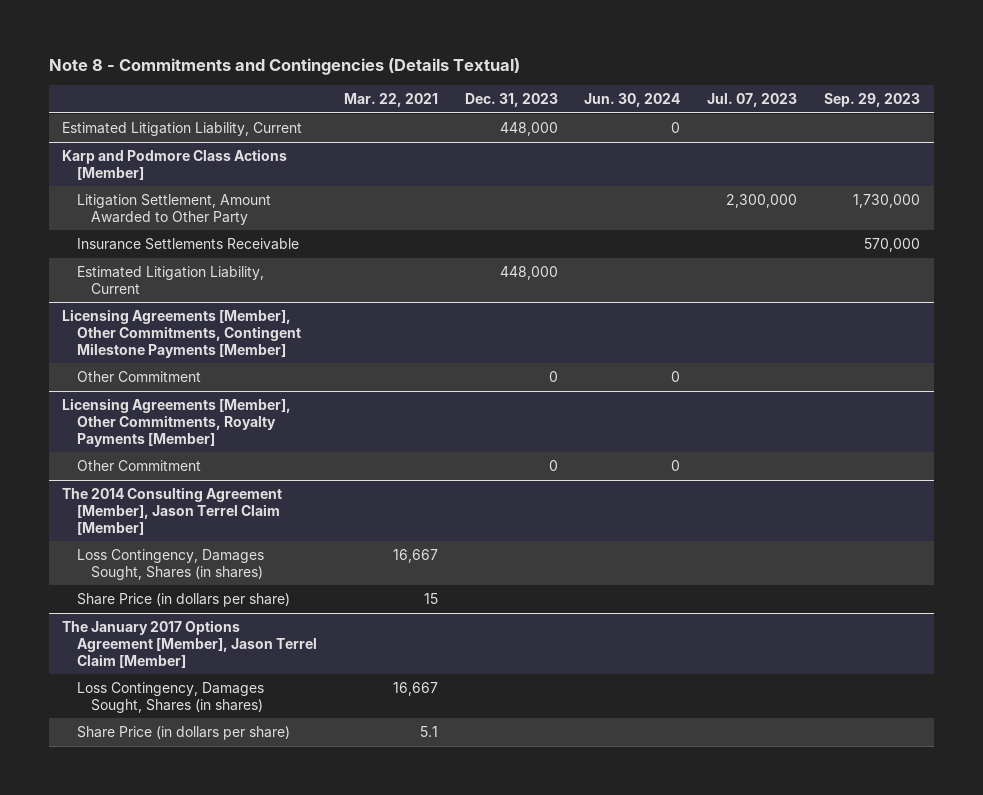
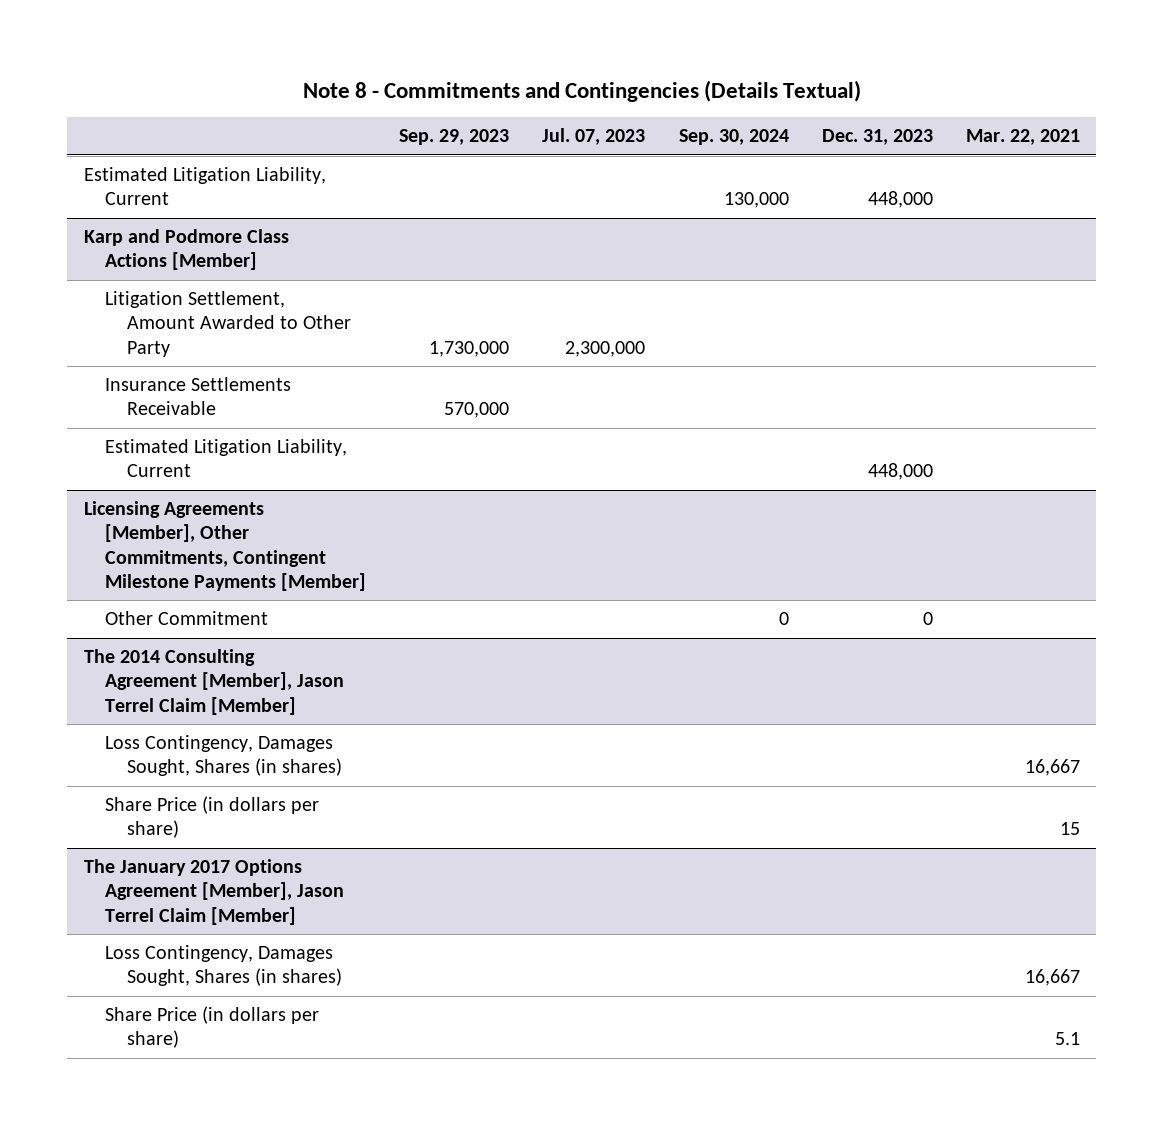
[584,93,681,108] Jun. 30, 2024 -> none
none -> [678,129,789,146] Sep. 30, 2024
[62,397,292,447] Licensing Agreements [Member], Other Commitments, Royalty Payments [Member] -> none
[76,459,201,471] Other Commitment -> none

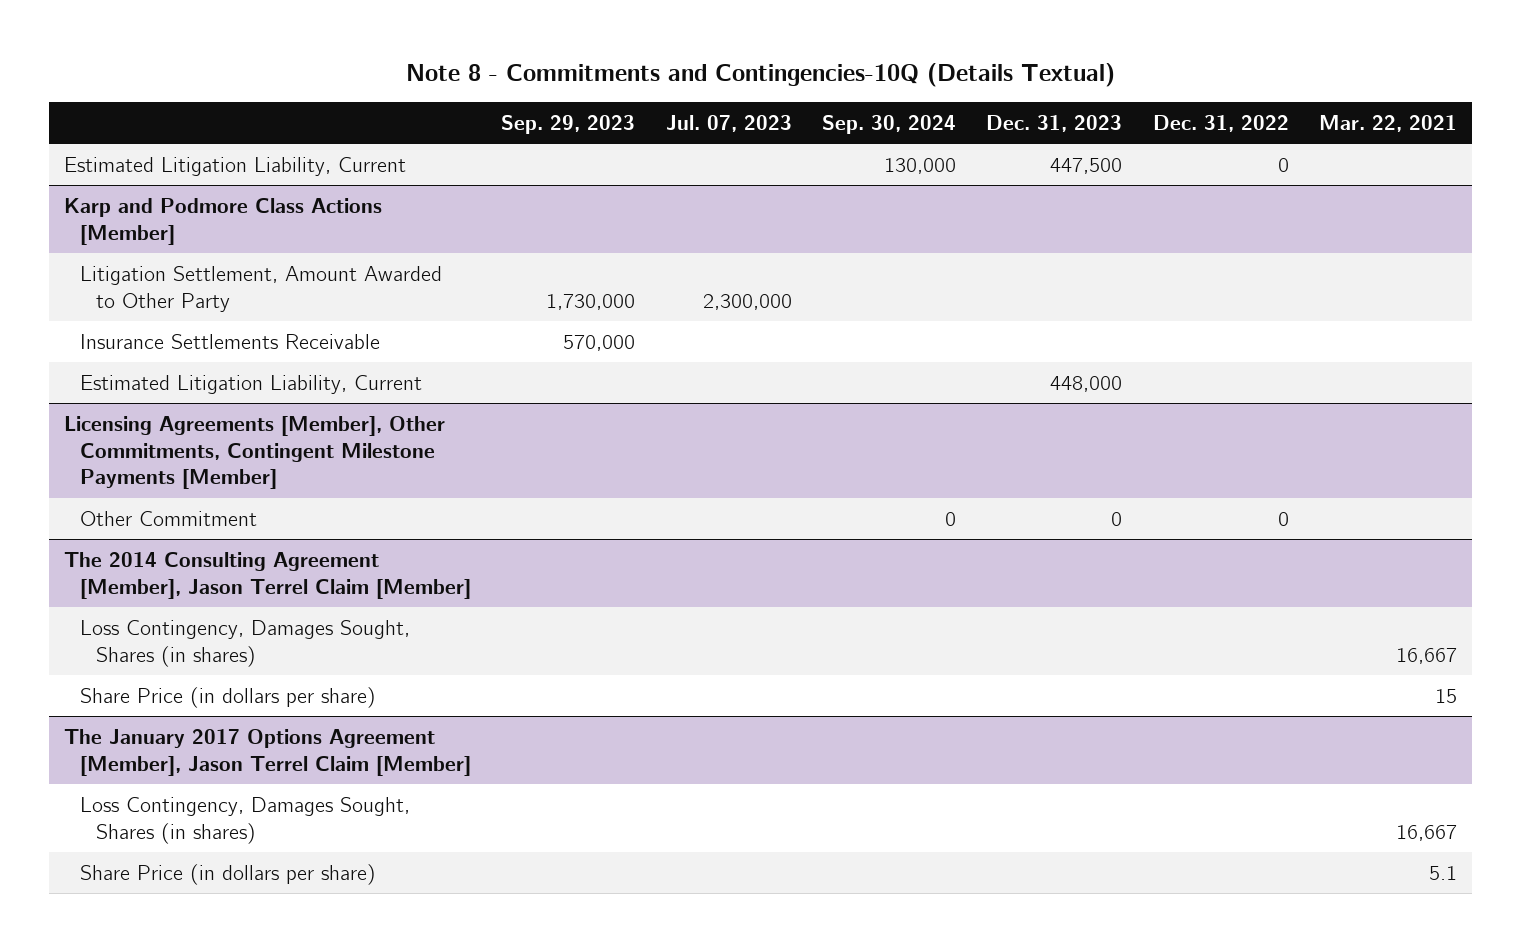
[302,79,861,102] Note 8 - Commitments and Contingencies (Details Textual) -> [405,63,1115,88] Note 8 - Commitments and Contingencies-10Q (Details Textual)
none -> [1152,114,1289,132] Dec. 31, 2022
[867,191,933,209] 448,000 -> [1050,157,1123,174] 447,500

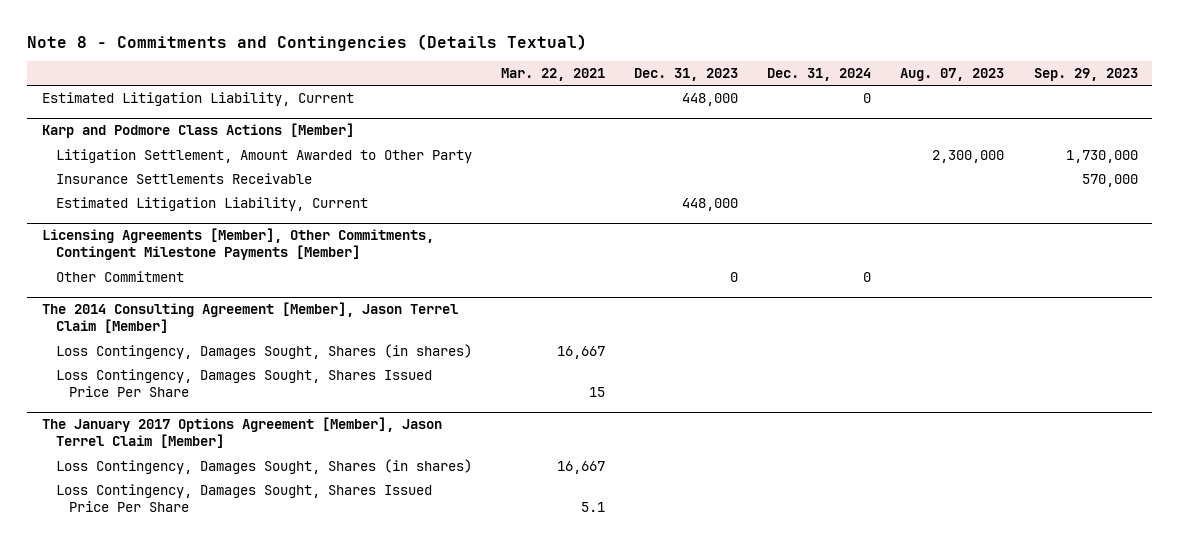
[405,63,1115,88] Note 8 - Commitments and Contingencies-10Q (Details Textual) -> [27,33,588,51] Note 8 - Commitments and Contingencies (Details Textual)
[665,114,792,132] Jul. 07, 2023 -> none
[821,114,956,134] Sep. 30, 2024 -> none
[1152,114,1289,132] Dec. 31, 2022 -> none
none -> [767,68,872,82] Dec. 31, 2024
none -> [900,68,1005,82] Aug. 07, 2023
[1050,157,1123,174] 447,500 -> [682,93,739,107] 448,000
[79,686,376,708] Share Price (in dollars per share) -> none
none -> [55,369,432,397] Loss Contingency, Damages Sought, Shares Issued Price Per Share
[79,863,376,885] Share Price (in dollars per share) -> none
none -> [55,484,432,512] Loss Contingency, Damages Sought, Shares Issued Price Per Share

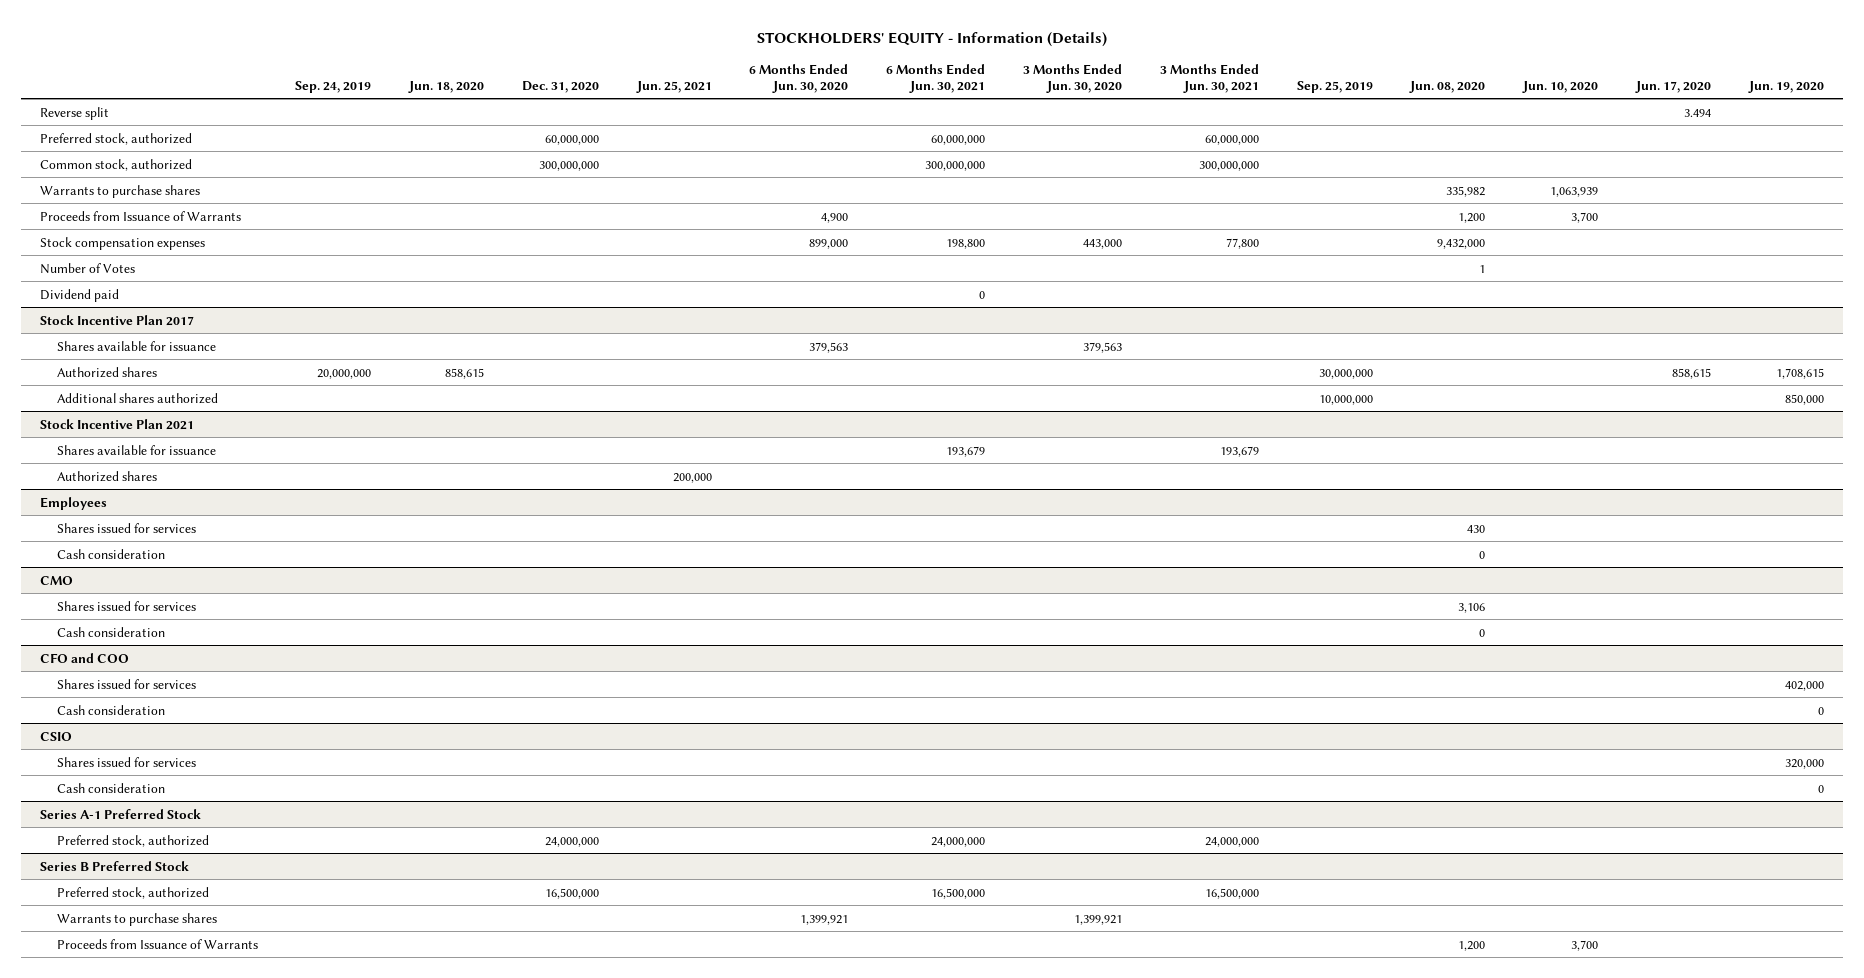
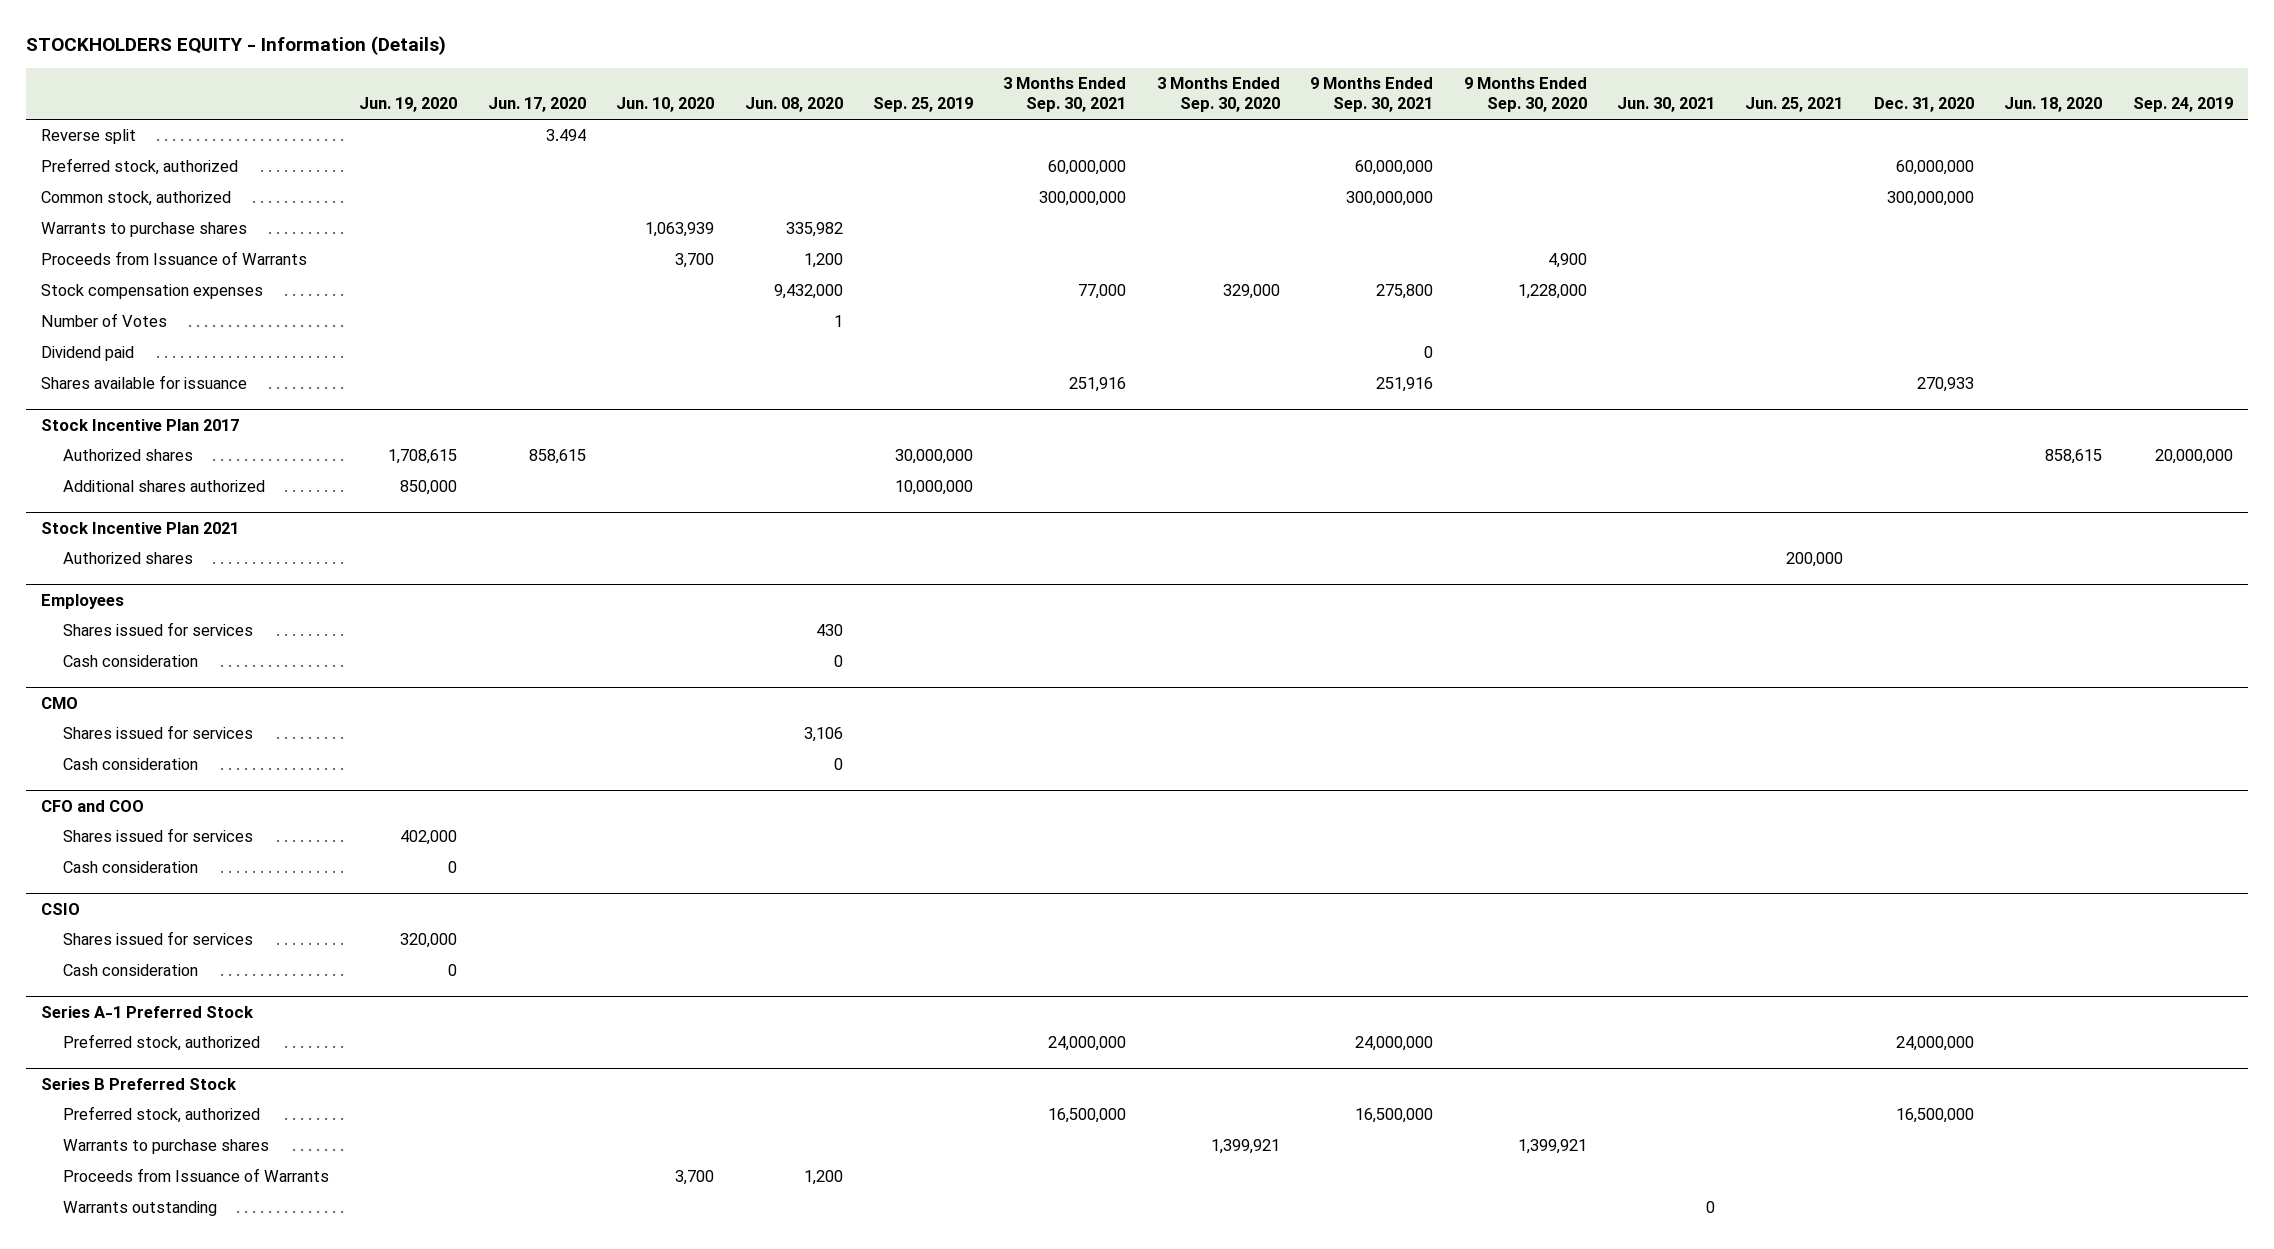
[757,31,1108,47] STOCKHOLDERS' EQUITY - Information (Details) -> [25,36,446,56] STOCKHOLDERS EQUITY - Information (Details)
[749,63,849,93] 6 Months Ended Jun. 30, 2020 -> none
[886,63,986,93] 6 Months Ended Jun. 30, 2021 -> none
[1023,63,1123,93] 3 Months Ended Jun. 30, 2020 -> none
[1159,63,1259,93] 3 Months Ended Jun. 30, 2021 -> none
none -> [1003,76,1127,113] 3 Months Ended Sep. 30, 2021
none -> [1156,76,1280,113] 3 Months Ended Sep. 30, 2020
none -> [1310,76,1434,113] 9 Months Ended Sep. 30, 2021
none -> [1463,76,1587,113] 9 Months Ended Sep. 30, 2020
none -> [1617,97,1716,113] Jun. 30, 2021
none -> [40,375,247,390] Shares available for issuance
[56,340,216,351] Shares available for issuance -> none
[56,444,216,455] Shares available for issuance -> none
none -> [62,1201,217,1217] Warrants outstanding

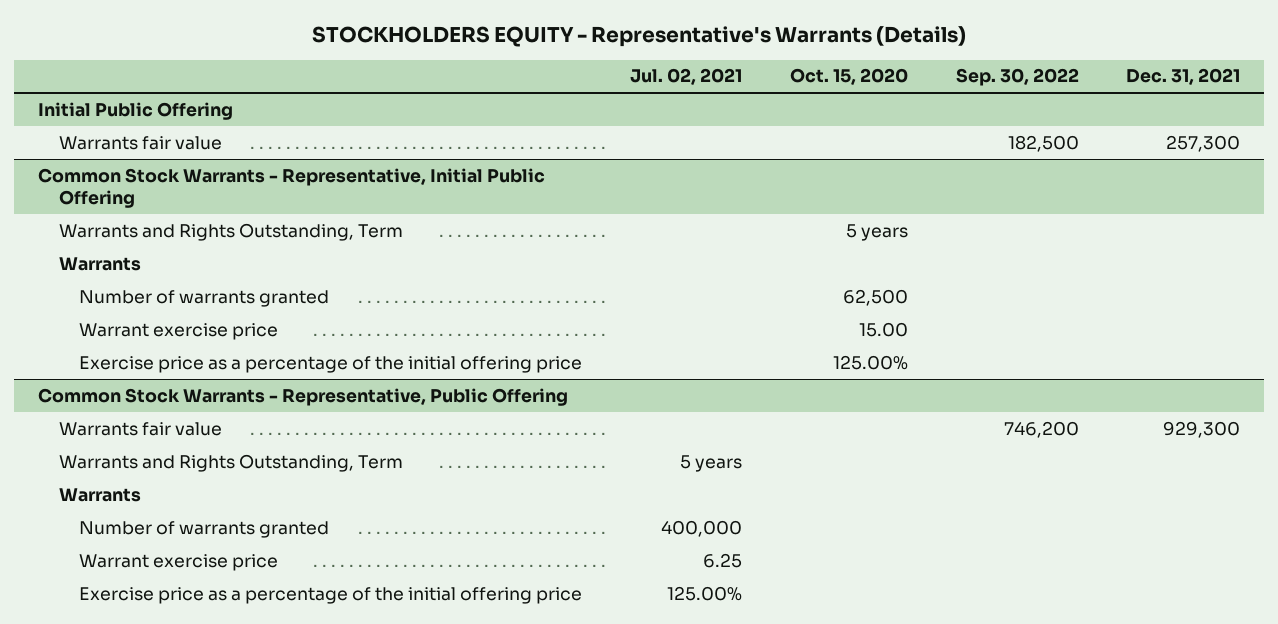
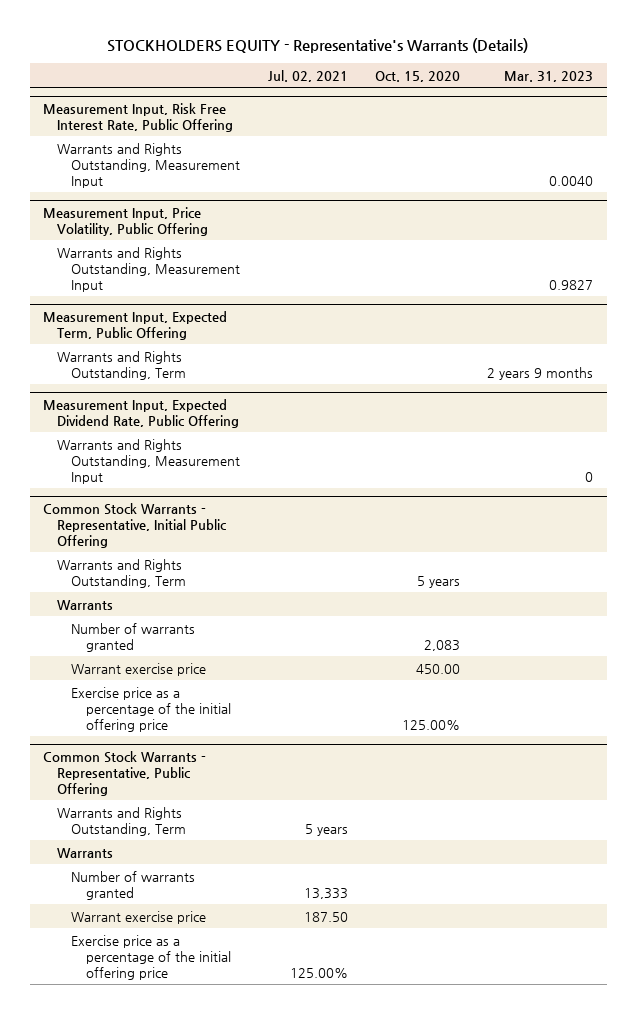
[955,68,1079,87] Sep. 30, 2022 -> none
[1126,68,1241,86] Dec. 31, 2021 -> none
none -> [504,70,594,82] Mar. 31, 2023
[38,101,234,120] Initial Public Offering -> none
[58,135,222,150] Warrants fair value -> none
none -> [43,102,234,132] Measurement Input, Risk Free Interest Rate, Public Offering
none -> [57,142,241,188] Warrants and Rights Outstanding, Measurement Input
none -> [43,206,209,236] Measurement Input, Price Volatility, Public Offering
none -> [57,246,241,292] Warrants and Rights Outstanding, Measurement Input
none -> [43,310,228,340] Measurement Input, Expected Term, Public Offering
none -> [57,350,187,380] Warrants and Rights Outstanding, Term
none -> [43,398,240,428] Measurement Input, Expected Dividend Rate, Public Offering
none -> [57,438,241,484] Warrants and Rights Outstanding, Measurement Input
[842,288,908,306] 62,500 -> [423,639,460,651] 2,083
[858,321,908,337] 15.00 -> [415,663,460,674] 450.00
[58,421,222,436] Warrants fair value -> none
[661,519,743,537] 400,000 -> [303,887,348,899] 13,333
[703,552,743,568] 6.25 -> [303,911,348,922] 187.50

